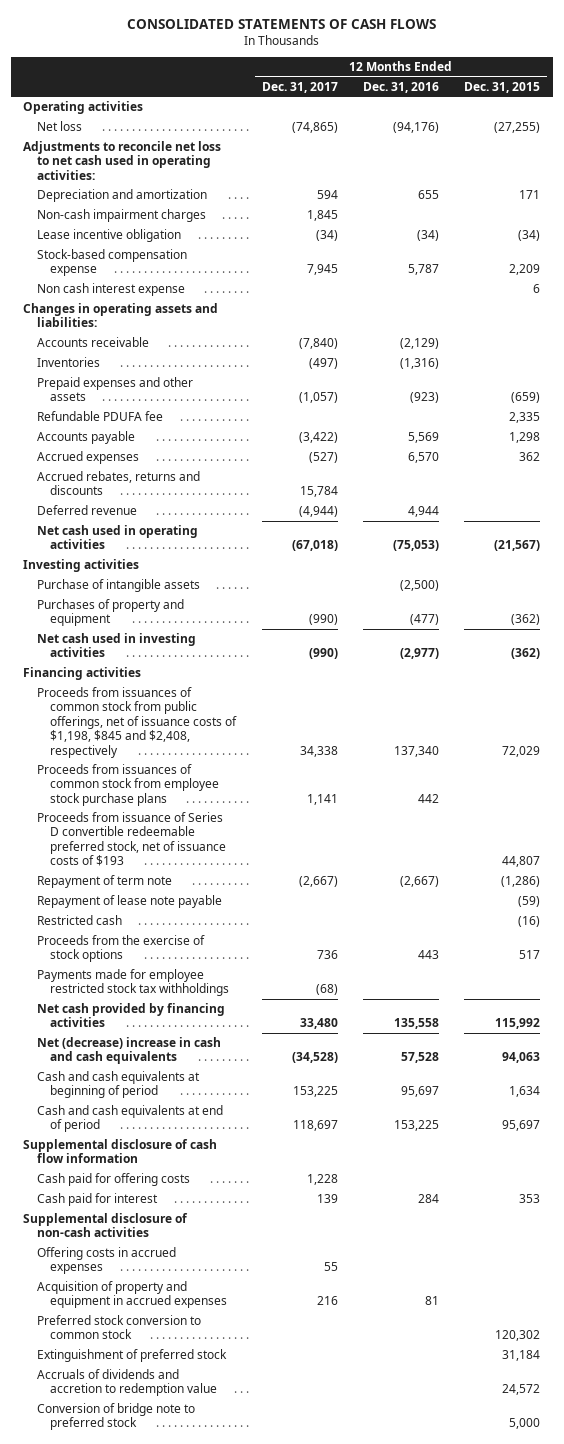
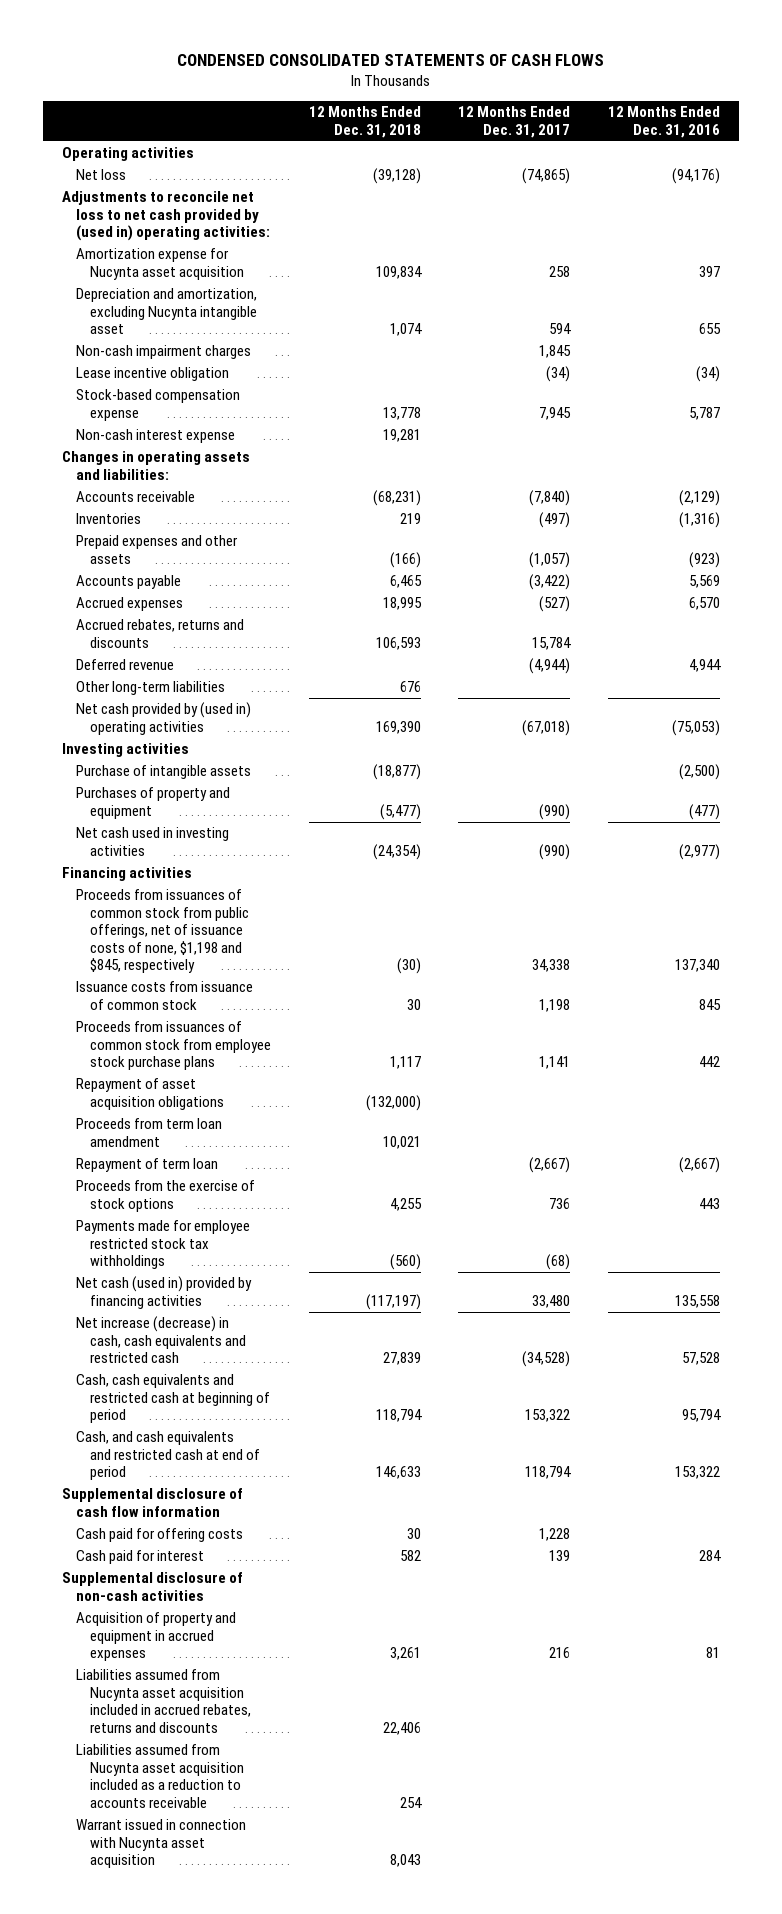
[126,19,436,30] CONSOLIDATED STATEMENTS OF CASH FLOWS -> [177,53,605,66] CONDENSED CONSOLIDATED STATEMENTS OF CASH FLOWS
[464,81,541,93] Dec. 31, 2015 -> none
none -> [308,106,421,138] 12 Months Ended Dec. 31, 2018
[23,141,222,180] Adjustments to reconcile net loss to net cash used in operating activities: -> [61,191,270,242] Adjustments to reconcile net loss to net cash provided by (used in) operating activities:
none -> [75,248,244,280] Amortization expense for Nucynta asset acquisition
[36,189,207,203] Depreciation and amortization -> [75,288,257,335] Depreciation and amortization, excluding Nucynta intangible asset
[36,283,185,297] Non cash interest expense -> [75,429,235,444] Non-cash interest expense
[36,411,163,422] Refundable PDUFA fee -> none
none -> [75,681,225,696] Other long-term liabilities
[36,525,198,550] Net cash used in operating activities -> [75,702,251,735] Net cash provided by (used in) operating activities
[36,687,238,758] Proceeds from issuances of common stock from public offerings, net of issuance costs of $1,198, $845 and $2,408, respectively -> [75,889,249,974] Proceeds from issuances of common stock from public offerings, net of issuance costs of none, $1,198 and $845, respectively
none -> [75,981,253,1010] Issuance costs from issuance of common stock
[36,812,227,867] Proceeds from issuance of Series D convertible redeemable preferred stock, net of issuance costs of $193 -> none
[36,895,222,909] Repayment of lease note payable -> none
[36,915,122,926] Restricted cash -> none
none -> [75,1078,224,1110] Repayment of asset acquisition obligations
none -> [75,1118,222,1147] Proceeds from term loan amendment
[36,875,172,889] Repayment of term note -> [75,1158,218,1173] Repayment of term loan
[36,1003,225,1028] Net cash provided by financing activities -> [75,1276,252,1309] Net cash (used in) provided by financing activities
[36,1037,221,1065] Net (decrease) increase in cash and cash equivalents -> [75,1316,246,1364] Net increase (decrease) in cash, cash equivalents and restricted cash
[36,1071,200,1099] Cash and cash equivalents at beginning of period -> [75,1374,270,1424] Cash, cash equivalents and restricted cash at beginning of period
[292,1086,338,1098] 153,225 -> [525,1409,571,1423] 153,322
[400,1086,439,1098] 95,697 -> [682,1409,722,1423] 95,794
[36,1105,223,1133] Cash and cash equivalents at end of period -> [75,1431,260,1481] Cash, and cash equivalents and restricted cash at end of period
[292,1120,338,1132] 118,697 -> [525,1466,572,1480] 118,794
[393,1120,439,1132] 153,225 -> [675,1466,721,1480] 153,322
[36,1247,176,1275] Offering costs in accrued expenses -> none
[36,1315,201,1340] Preferred stock conversion to common stock -> none
[36,1349,227,1363] Extinguishment of preferred stock -> none
[36,1369,218,1397] Accruals of dividends and accretion to redemption value -> none
[36,1403,195,1431] Conversion of bridge note to preferred stock -> none
none -> [75,1669,251,1733] Liabilities assumed from Nucynta asset acquisition included in accrued rebates, returns and discounts
none -> [75,1744,244,1808] Liabilities assumed from Nucynta asset acquisition included as a reduction to accounts receivable
none -> [75,1819,246,1869] Warrant issued in connection with Nucynta asset acquisition

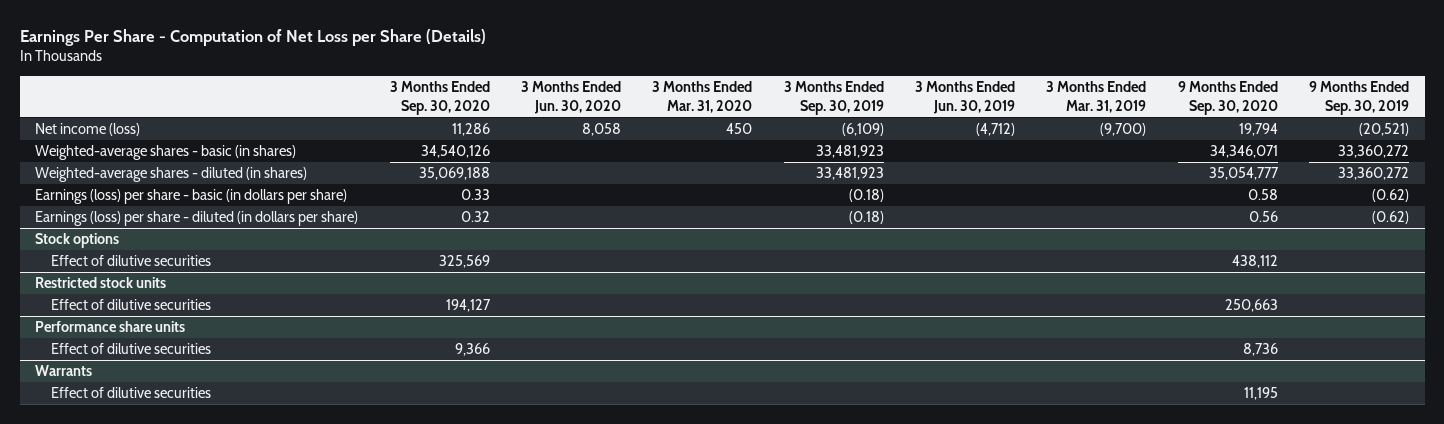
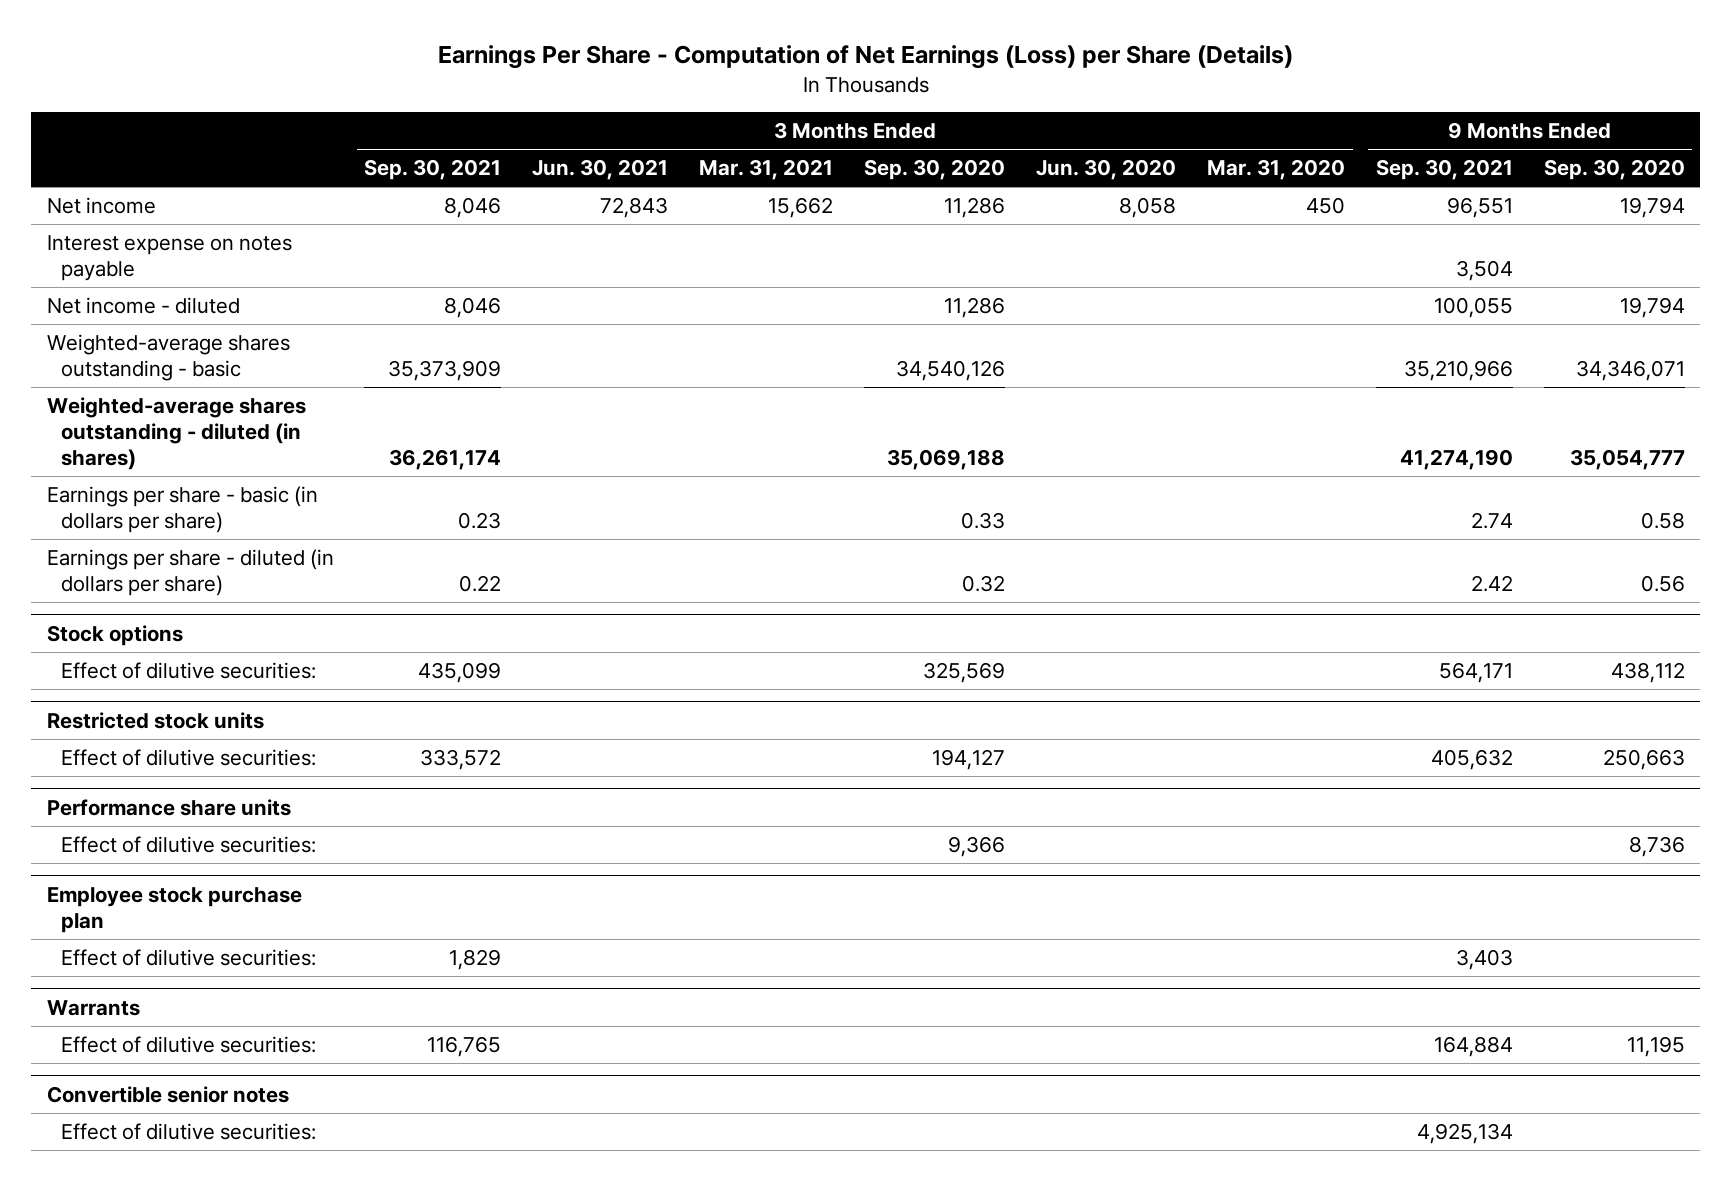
[19,28,486,46] Earnings Per Share - Computation of Net Loss per Share (Details) -> [437,45,1293,70] Earnings Per Share - Computation of Net Earnings (Loss) per Share (Details)
[783,81,884,115] 3 Months Ended Sep. 30, 2019 -> none
[914,81,1015,114] 3 Months Ended Jun. 30, 2019 -> none
[1046,81,1147,113] 3 Months Ended Mar. 31, 2019 -> none
[1308,81,1409,115] 9 Months Ended Sep. 30, 2019 -> none
none -> [364,159,502,181] Sep. 30, 2021
none -> [532,159,669,181] Jun. 30, 2021
none -> [699,159,834,181] Mar. 31, 2021
none -> [1375,159,1513,181] Sep. 30, 2021
[35,123,141,137] Net income (loss) -> [46,196,156,214] Net income
none -> [46,234,292,281] Interest expense on notes payable
none -> [46,296,240,314] Net income - diluted
[35,145,297,161] Weighted-average shares - basic (in shares) -> [46,333,290,381] Weighted-average shares outstanding - basic
[35,167,308,183] Weighted-average shares - diluted (in shares) -> [46,396,306,470] Weighted-average shares outstanding - diluted (in shares)
[35,189,348,205] Earnings (loss) per share - basic (in dollars per share) -> [46,485,318,533] Earnings per share - basic (in dollars per share)
[35,211,359,227] Earnings (loss) per share - diluted (in dollars per share) -> [46,548,334,596] Earnings per share - diluted (in dollars per share)
[50,255,211,267] Effect of dilutive securities -> [61,661,317,679] Effect of dilutive securities:
[50,299,211,311] Effect of dilutive securities -> [61,748,317,766] Effect of dilutive securities:
[50,343,211,355] Effect of dilutive securities -> [61,835,317,853] Effect of dilutive securities:
none -> [46,886,302,933] Employee stock purchase plan
none -> [61,948,317,966] Effect of dilutive securities:
[50,387,211,399] Effect of dilutive securities -> [61,1035,317,1053] Effect of dilutive securities:
none -> [46,1085,289,1103] Convertible senior notes
none -> [61,1122,317,1140] Effect of dilutive securities:

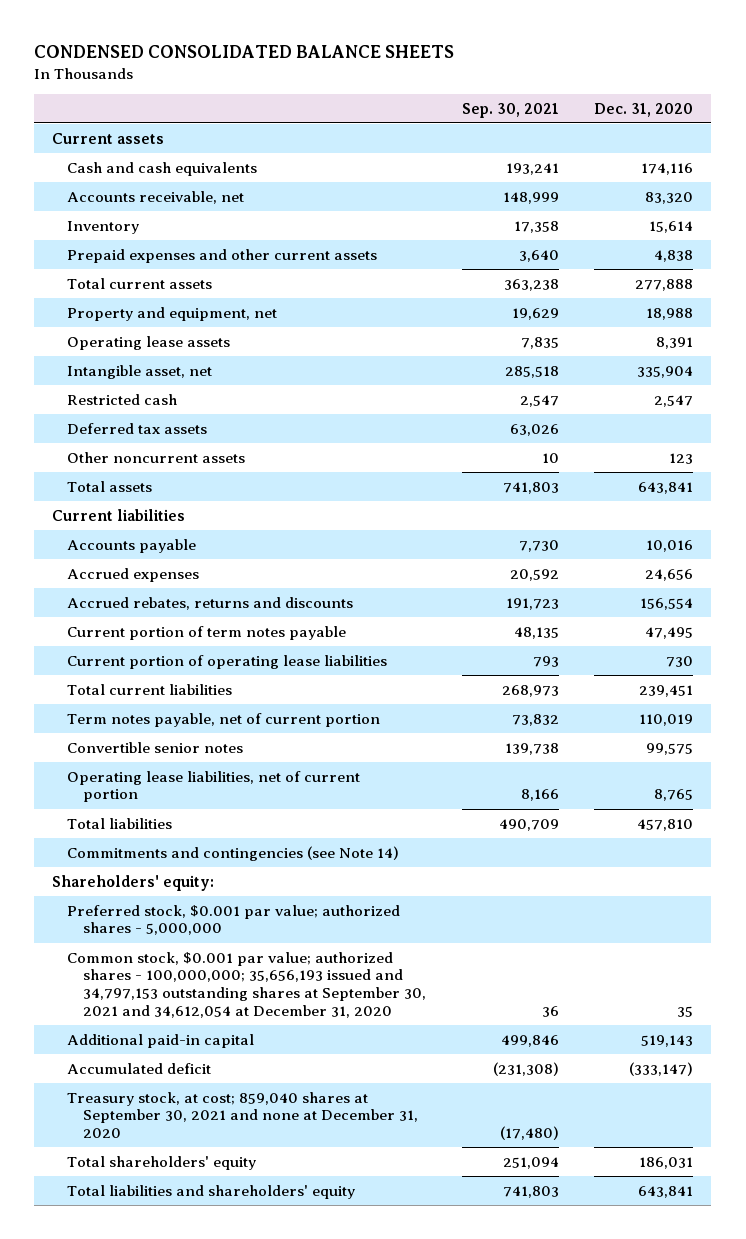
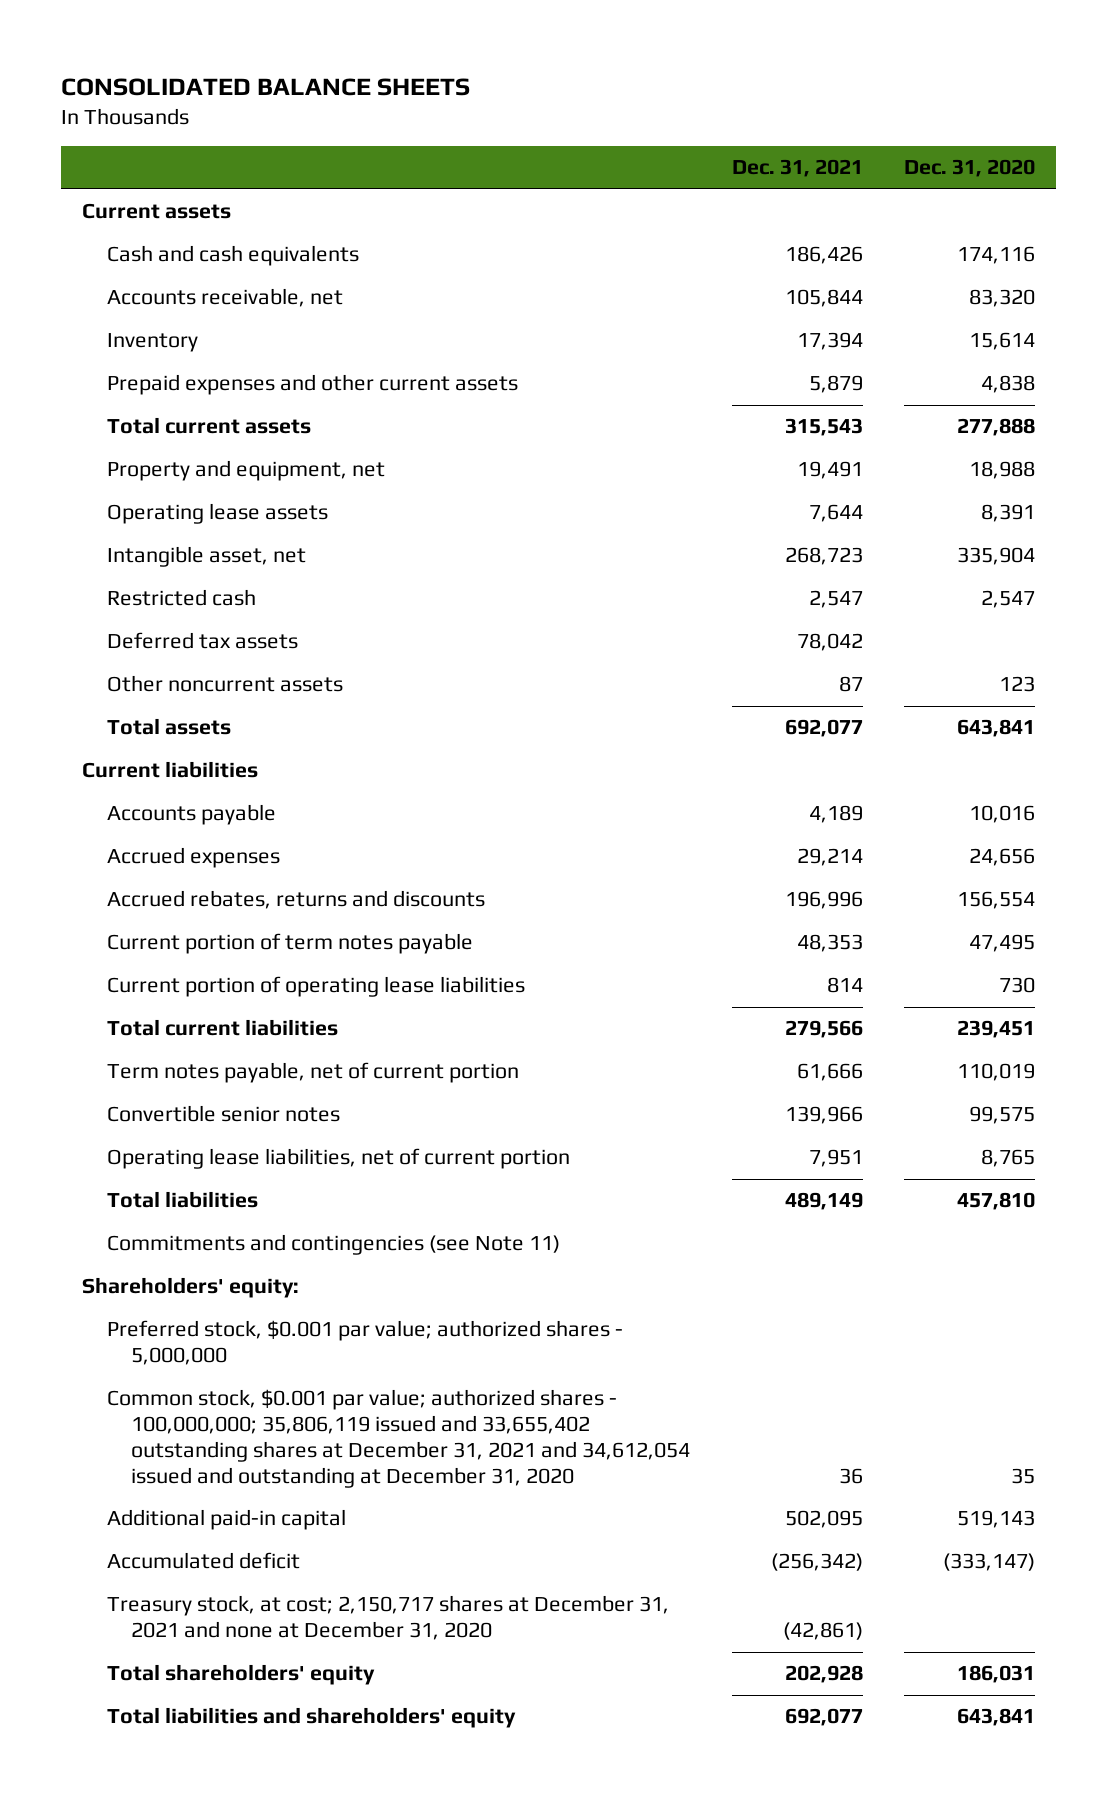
[34,44,455,58] CONDENSED CONSOLIDATED BALANCE SHEETS -> [61,78,471,97] CONSOLIDATED BALANCE SHEETS
[461,102,559,118] Sep. 30, 2021 -> none
none -> [731,159,863,178] Dec. 31, 2021
[67,845,400,861] Commitments and contingencies (see Note 14) -> [106,1234,560,1256] Commitments and contingencies (see Note 11)
[67,951,426,1018] Common stock, $0.001 par value; authorized shares - 100,000,000; 35,656,193 issued and 34,797,153 outstanding shares at September 30, 2021 and 34,612,054 at December 31, 2020 -> [106,1389,690,1488] Common stock, $0.001 par value; authorized shares - 100,000,000; 35,806,119 issued and 33,655,402 outstanding shares at December 31, 2021 and 34,612,054 issued and outstanding at December 31, 2020
[67,1091,418,1139] Treasury stock, at cost; 859,040 shares at September 30, 2021 and none at December 31, 2020 -> [106,1595,669,1641] Treasury stock, at cost; 2,150,717 shares at December 31, 2021 and none at December 31, 2020

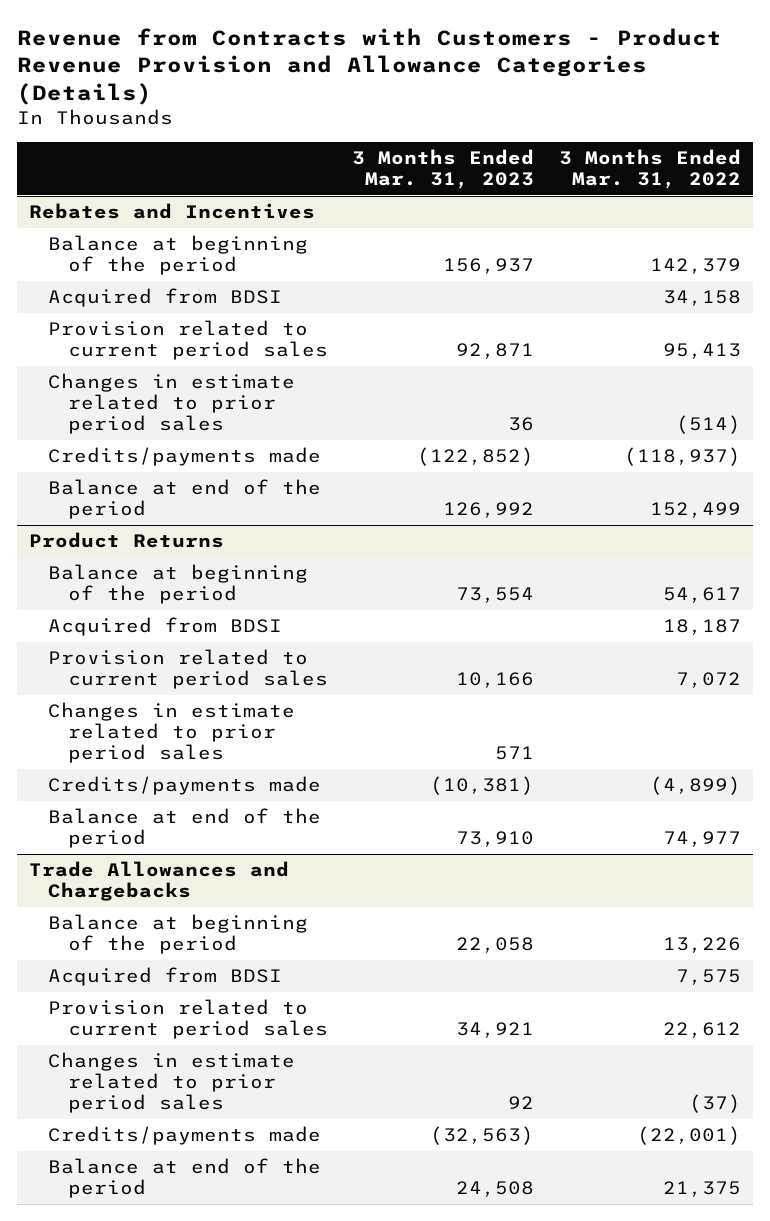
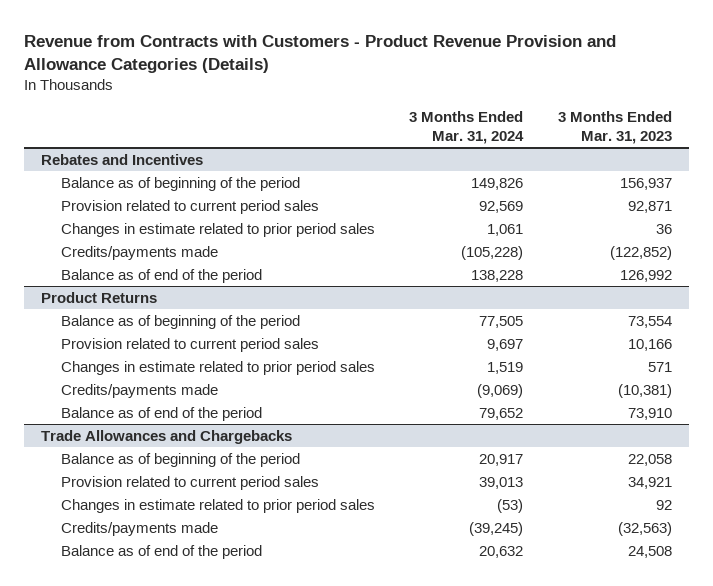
[558,149,741,189] 3 Months Ended Mar. 31, 2022 -> none
none -> [409,111,525,144] 3 Months Ended Mar. 31, 2024
[48,288,283,308] Acquired from BDSI -> none
[48,235,309,276] Balance at beginning of the period -> [61,176,301,191] Balance as of beginning of the period
[48,479,322,520] Balance at end of the period -> [61,268,263,283] Balance as of end of the period
[48,617,283,637] Acquired from BDSI -> none
[48,564,309,605] Balance at beginning of the period -> [61,314,301,329] Balance as of beginning of the period
[48,808,322,849] Balance at end of the period -> [61,406,263,421] Balance as of end of the period
[48,967,283,987] Acquired from BDSI -> none
[48,914,309,955] Balance at beginning of the period -> [61,452,301,467] Balance as of beginning of the period
[48,1158,322,1199] Balance at end of the period -> [61,544,263,559] Balance as of end of the period

